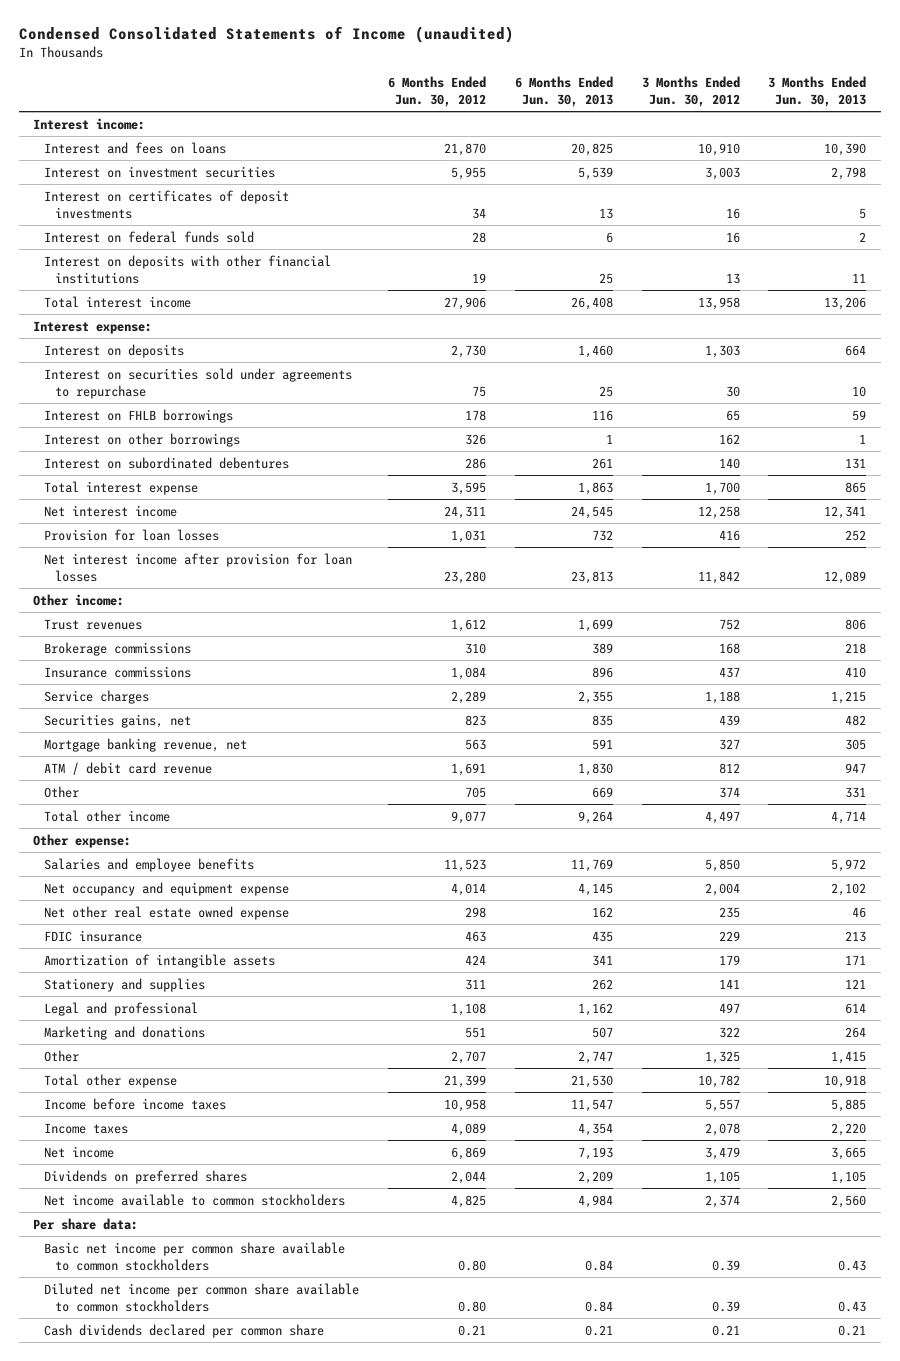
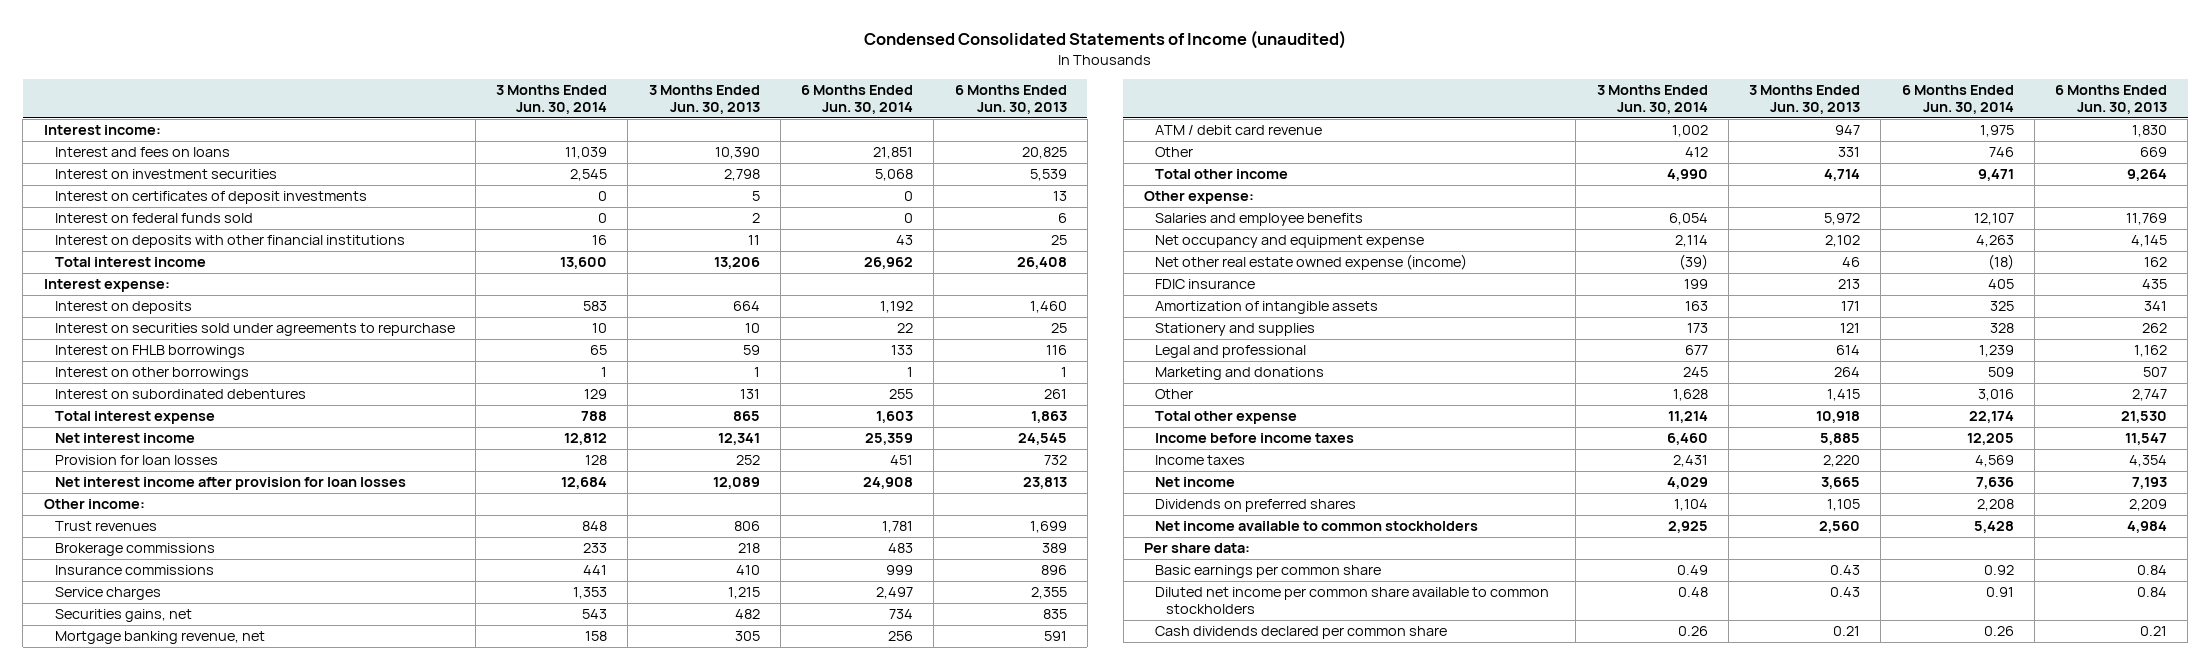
[387,75,486,107] 6 Months Ended Jun. 30, 2012 -> none
[641,75,740,107] 3 Months Ended Jun. 30, 2012 -> none
none -> [496,85,608,115] 3 Months Ended Jun. 30, 2014
none -> [801,85,914,115] 6 Months Ended Jun. 30, 2014
[44,905,290,920] Net other real estate owned expense -> [1155,254,1468,271] Net other real estate owned expense (income)
[44,1241,346,1271] Basic net income per common share available to common stockholders -> [1155,565,1382,579] Basic earnings per common share

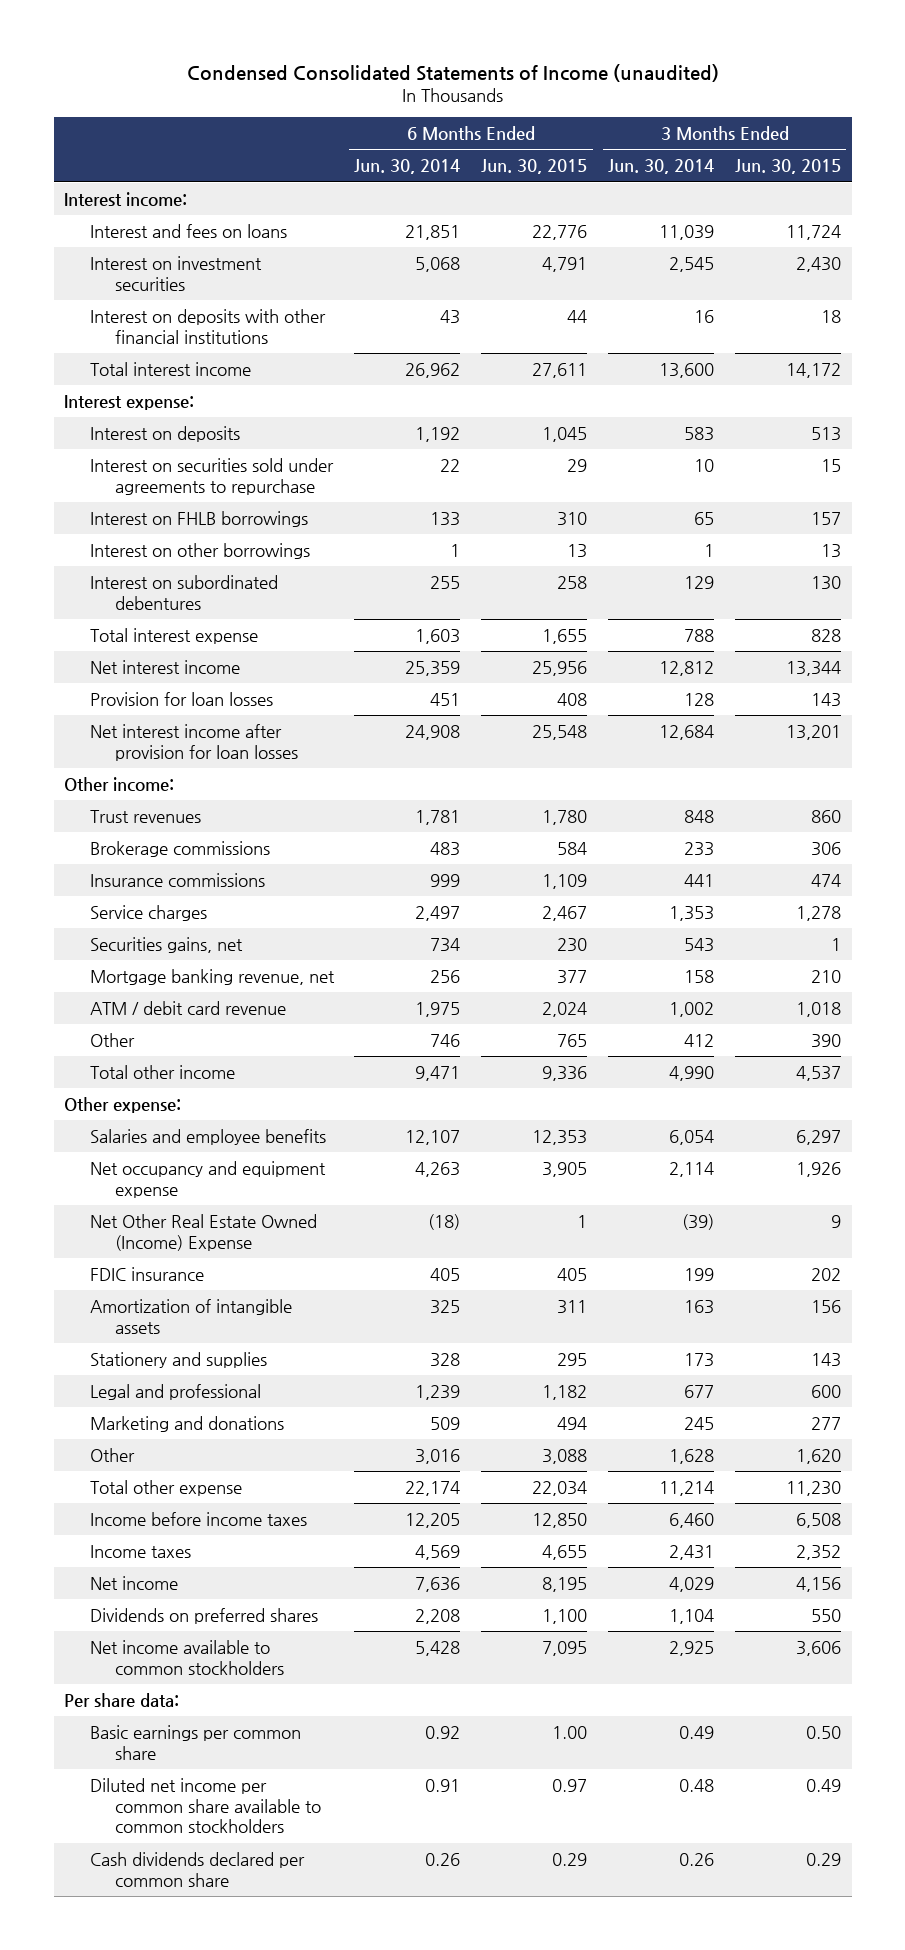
[648,85,760,115] 3 Months Ended Jun. 30, 2013 -> none
[954,85,1067,115] 6 Months Ended Jun. 30, 2013 -> none
none -> [481,159,588,175] Jun. 30, 2015
none -> [735,159,842,175] Jun. 30, 2015
[54,191,367,205] Interest on certificates of deposit investments -> none
[54,213,253,224] Interest on federal funds sold -> none
[1155,254,1468,271] Net other real estate owned expense (income) -> [89,1213,317,1251] Net Other Real Estate Owned (Income) Expense

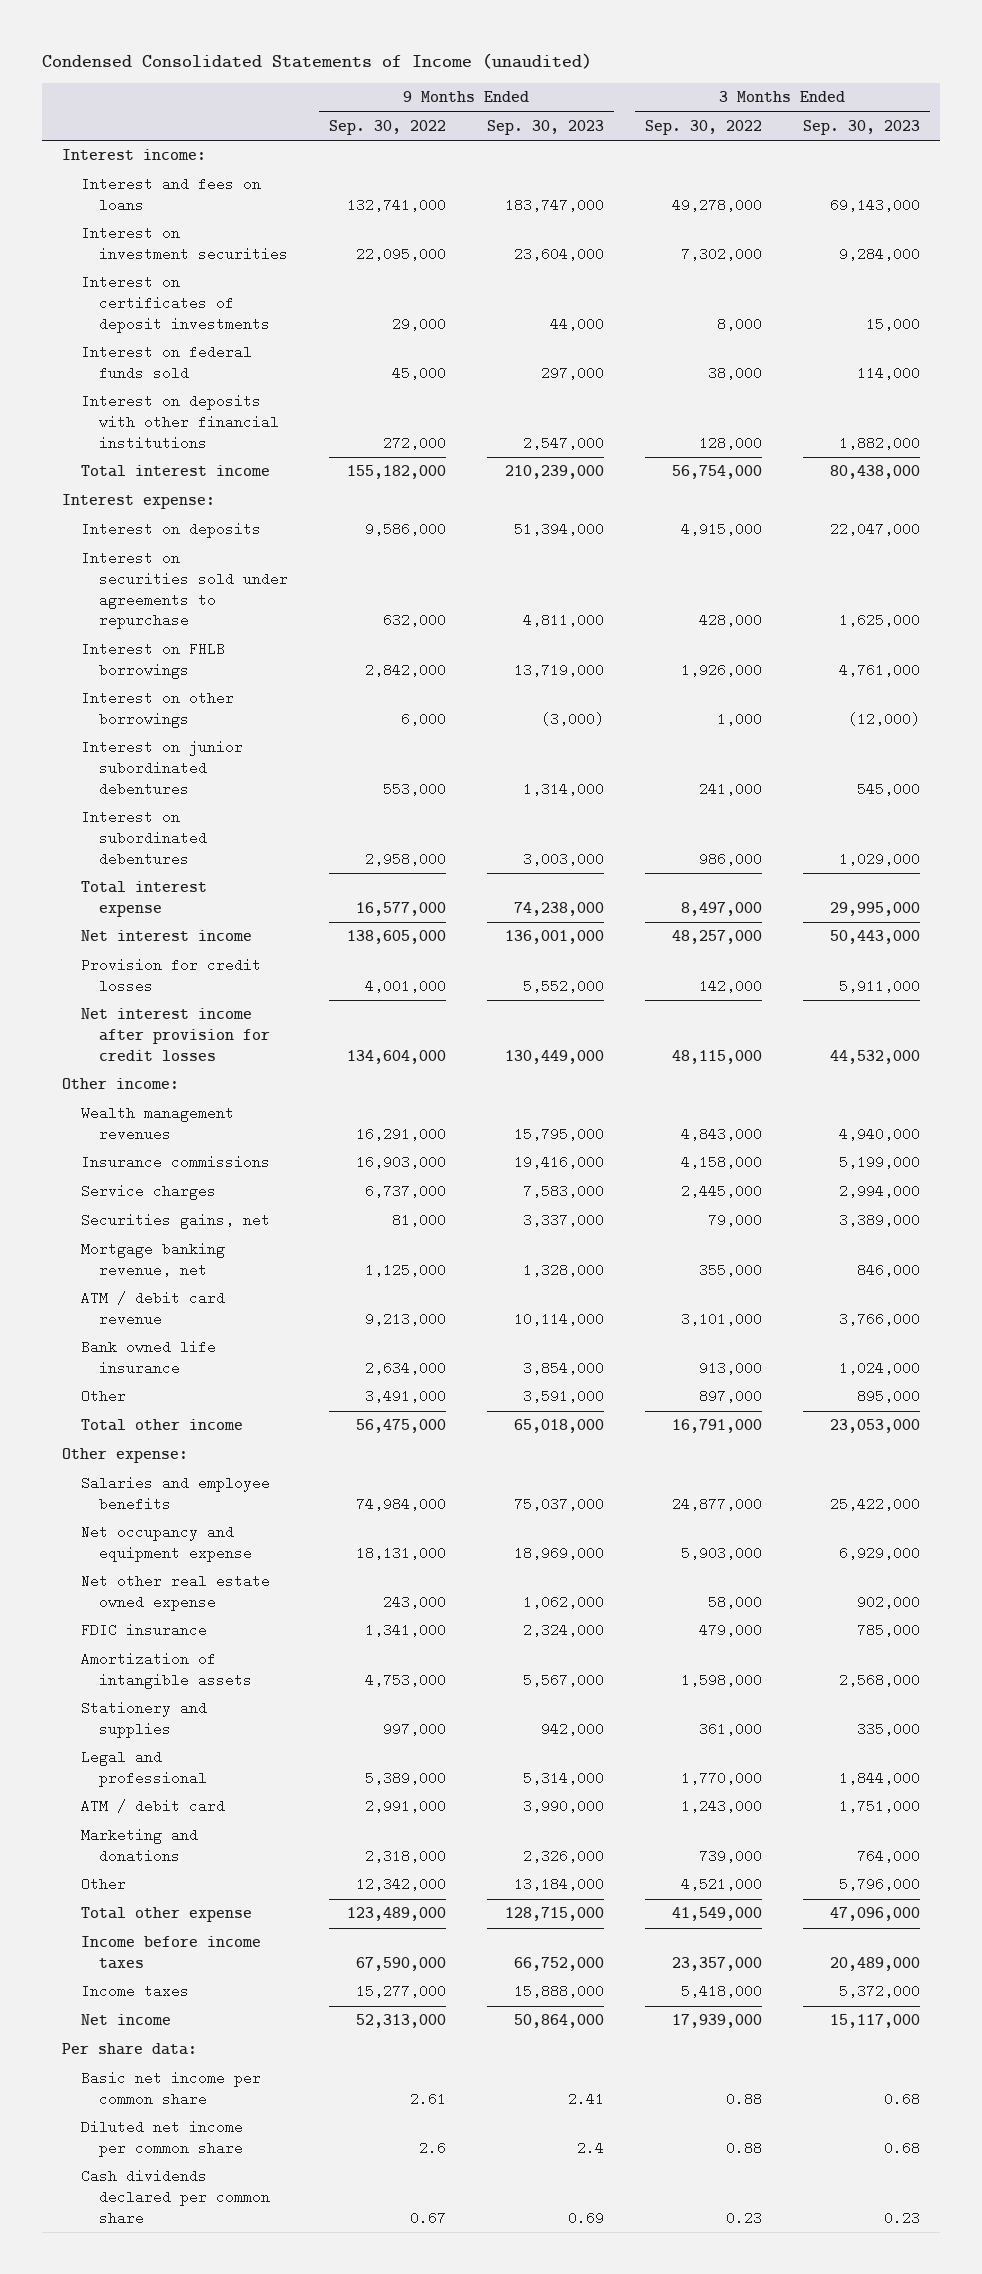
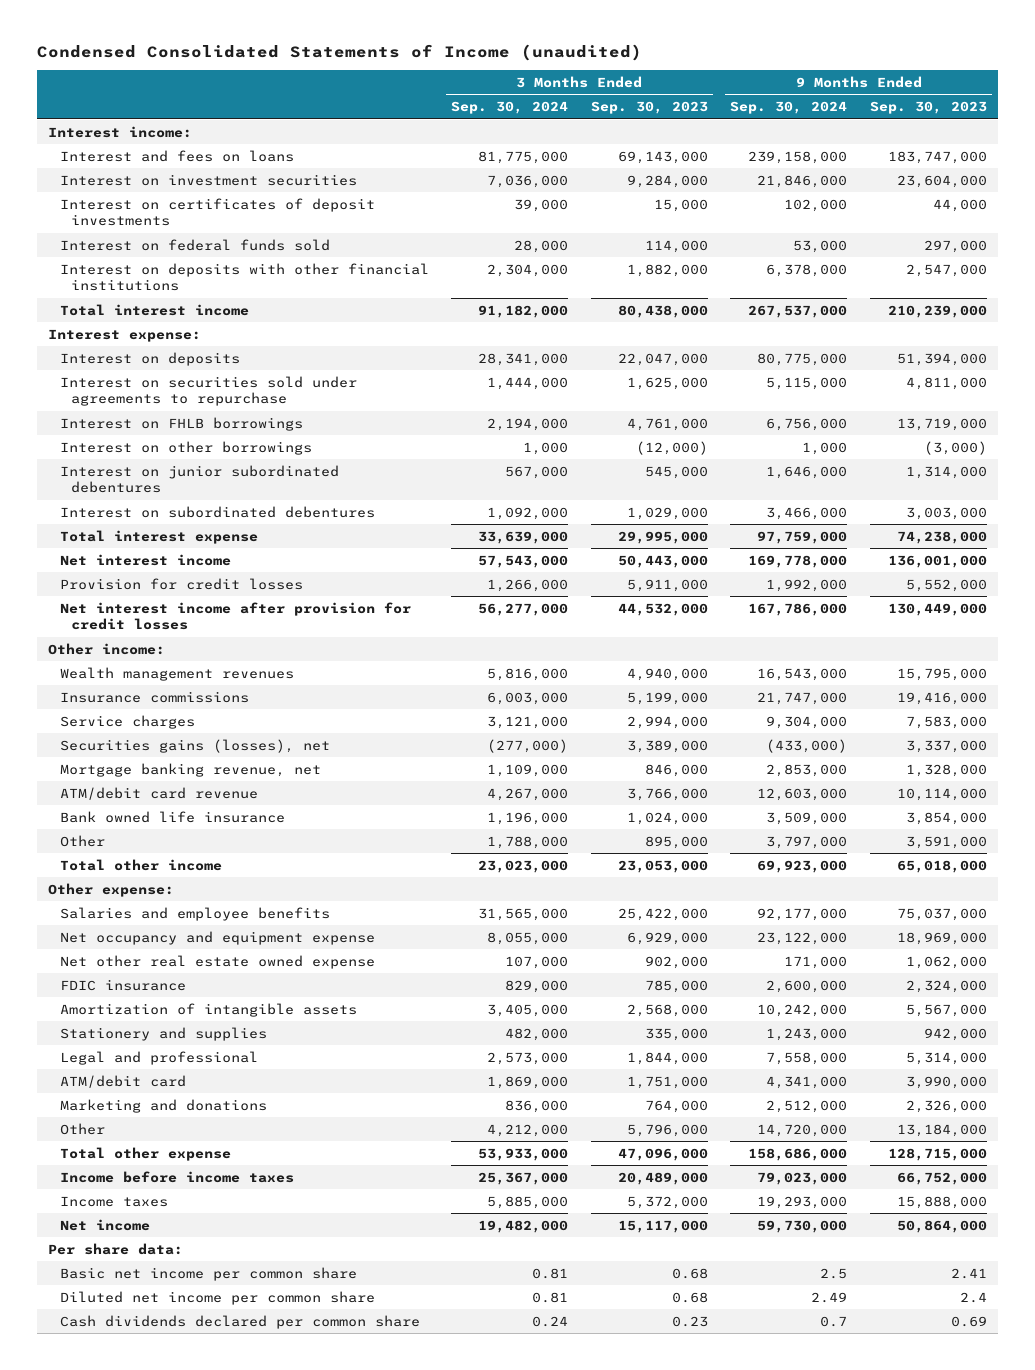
[328,120,446,136] Sep. 30, 2022 -> none
[644,120,762,136] Sep. 30, 2022 -> none
none -> [451,101,569,115] Sep. 30, 2024
none -> [730,101,848,115] Sep. 30, 2024
[80,1213,270,1230] Securities gains, net -> [59,738,330,753] Securities gains (losses), net
[80,1291,225,1326] ATM / debit card revenue -> [59,786,258,800] ATM/debit card revenue
[80,1799,225,1814] ATM / debit card -> [59,1074,186,1088] ATM/debit card

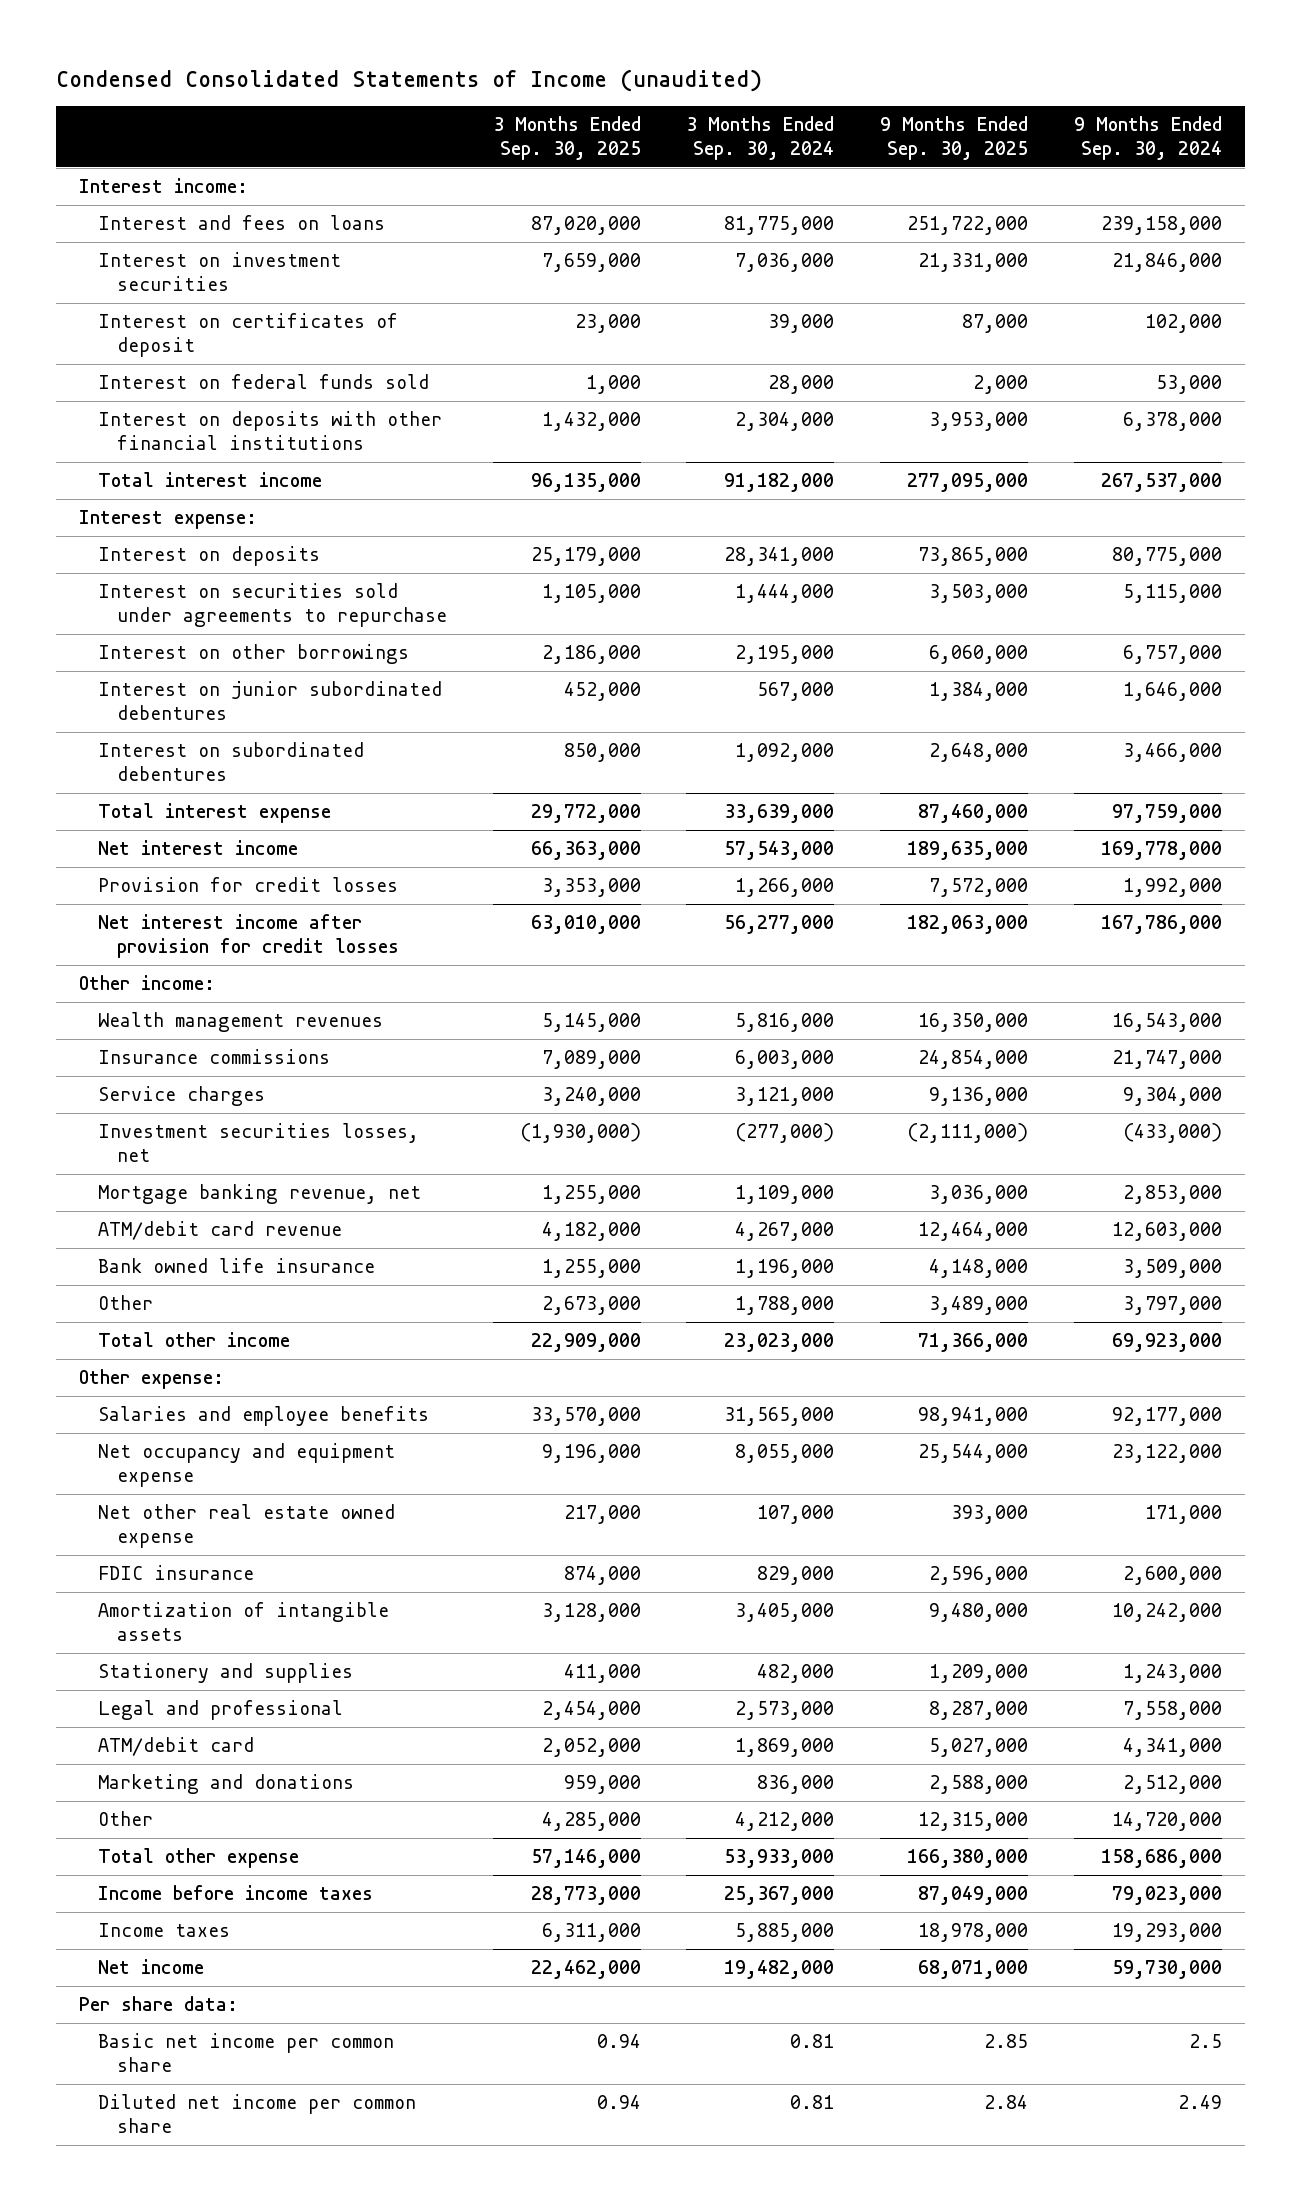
[590,101,708,115] Sep. 30, 2023 -> none
[869,101,987,115] Sep. 30, 2023 -> none
none -> [492,116,641,161] 3 Months Ended Sep. 30, 2025
none -> [879,116,1028,161] 9 Months Ended Sep. 30, 2025
[59,197,375,226] Interest on certificates of deposit investments -> [97,313,398,357] Interest on certificates of deposit
[59,416,303,431] Interest on FHLB borrowings -> none
[523,441,569,455] 1,000 -> [735,645,835,665] 2,195,000
[802,441,848,455] 1,000 -> [1122,645,1222,665] 6,757,000
[59,738,330,753] Securities gains (losses), net -> [97,1123,419,1162] Investment securities losses, net
[59,1314,420,1329] Cash dividends declared per common share -> none

